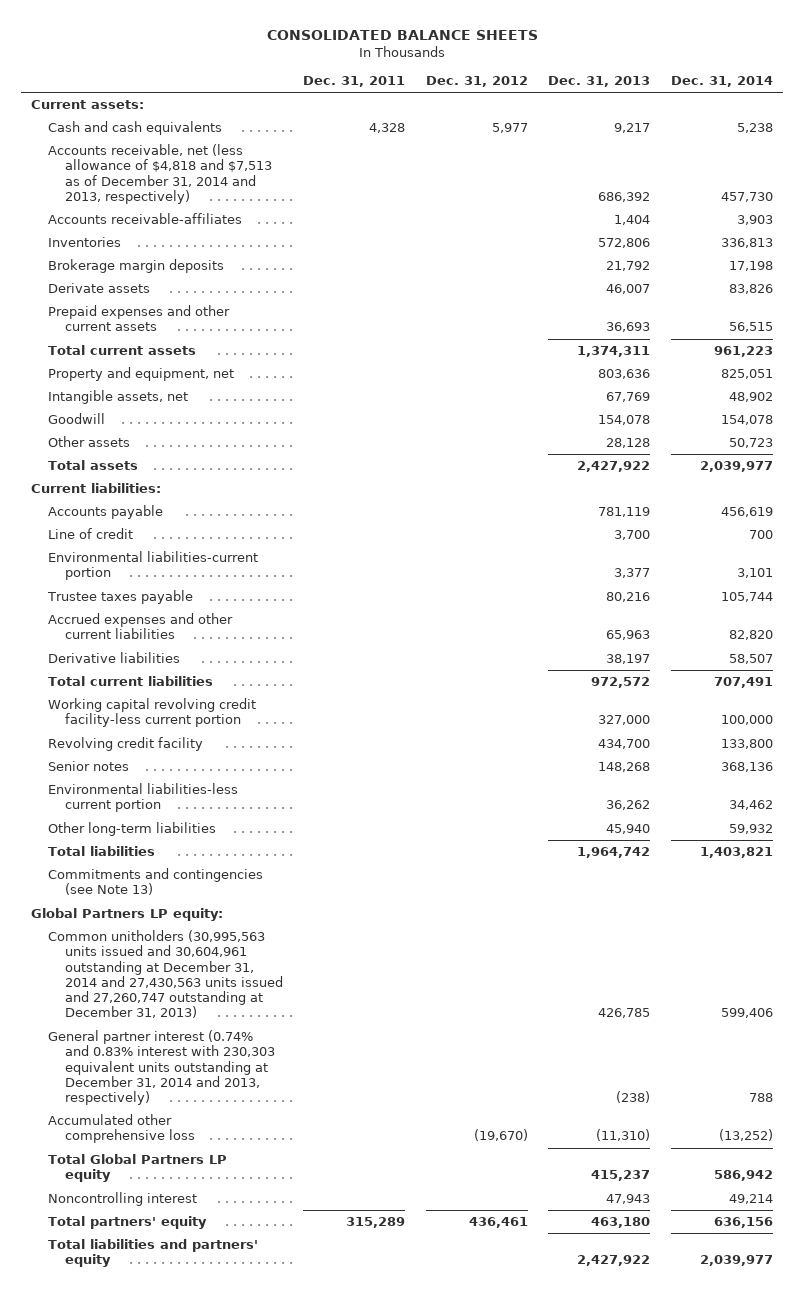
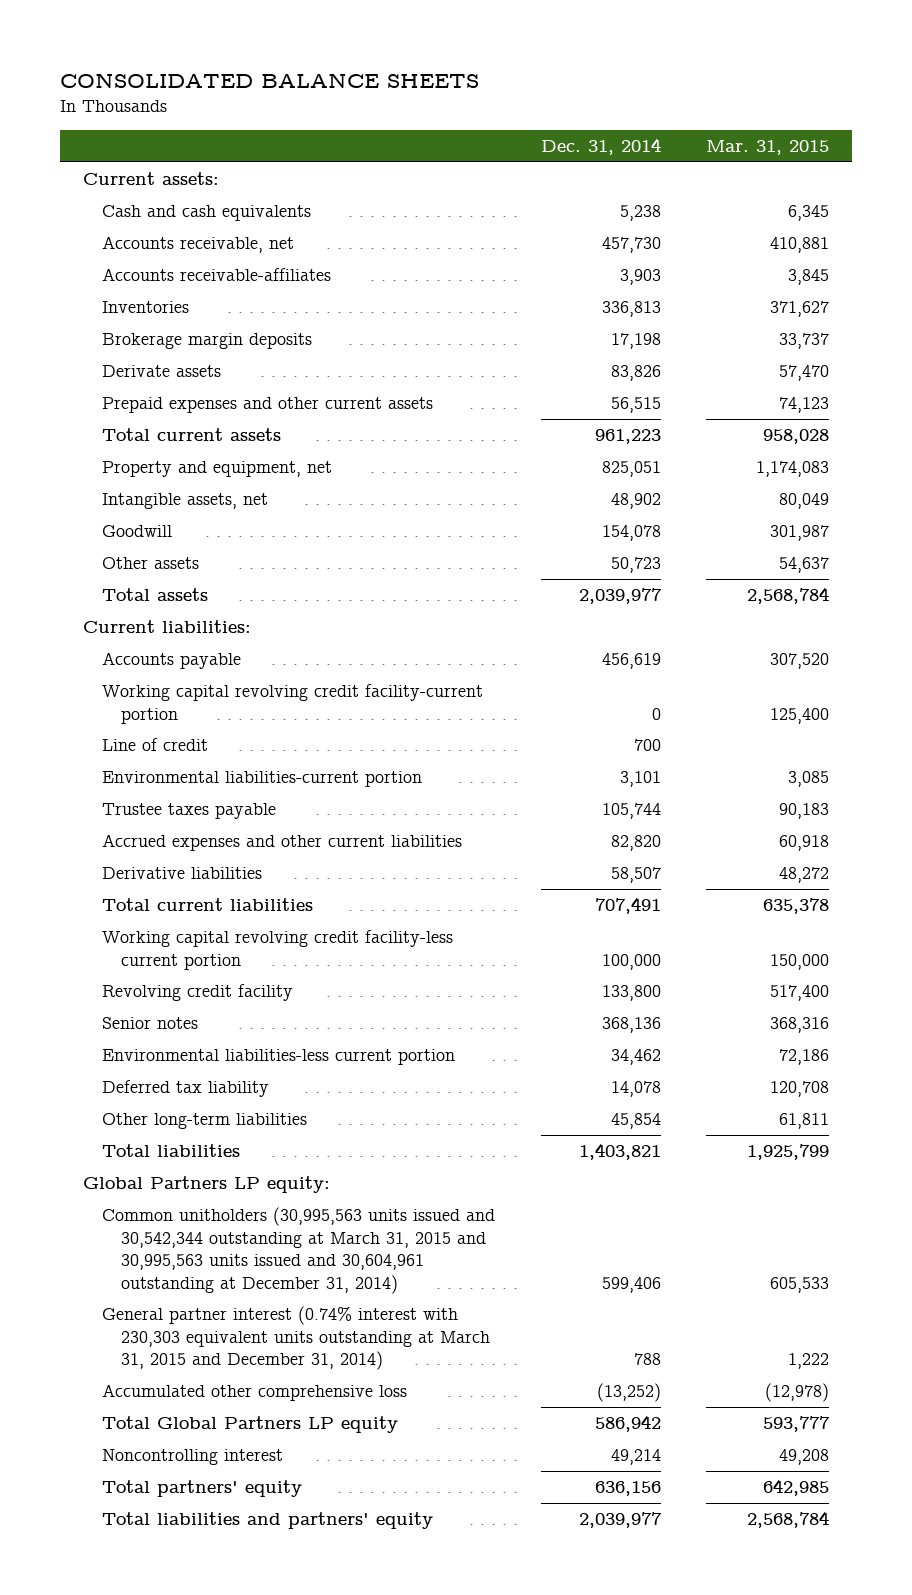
[303,76,406,88] Dec. 31, 2011 -> none
[425,76,528,88] Dec. 31, 2012 -> none
[548,76,651,88] Dec. 31, 2013 -> none
none -> [706,140,830,156] Mar. 31, 2015
[47,144,272,204] Accounts receivable, net (less allowance of $4,818 and $7,513 as of December 31, 2014 and 2013, respectively) -> [101,236,294,254] Accounts receivable, net
none -> [101,684,483,724] Working capital revolving credit facility-current portion
none -> [101,1080,269,1098] Deferred tax liability
[728,824,773,835] 59,932 -> [610,1113,661,1130] 45,854
[47,868,263,896] Commitments and contingencies (see Note 13) -> none
[47,930,283,1019] Common unitholders (30,995,563 units issued and 30,604,961 outstanding at December 31, 2014 and 27,430,563 units issued and 27,260,747 outstanding at December 31, 2013) -> [101,1207,495,1294] Common unitholders (30,995,563 units issued and 30,542,344 outstanding at March 31, 2015 and 30,995,563 units issued and 30,604,961 outstanding at December 31, 2014)
[47,1030,275,1106] General partner interest (0.74% and 0.83% interest with 230,303 equivalent units outstanding at December 31, 2014 and 2013, respectively) -> [101,1306,490,1371] General partner interest (0.74% interest with 230,303 equivalent units outstanding at March 31, 2015 and December 31, 2014)

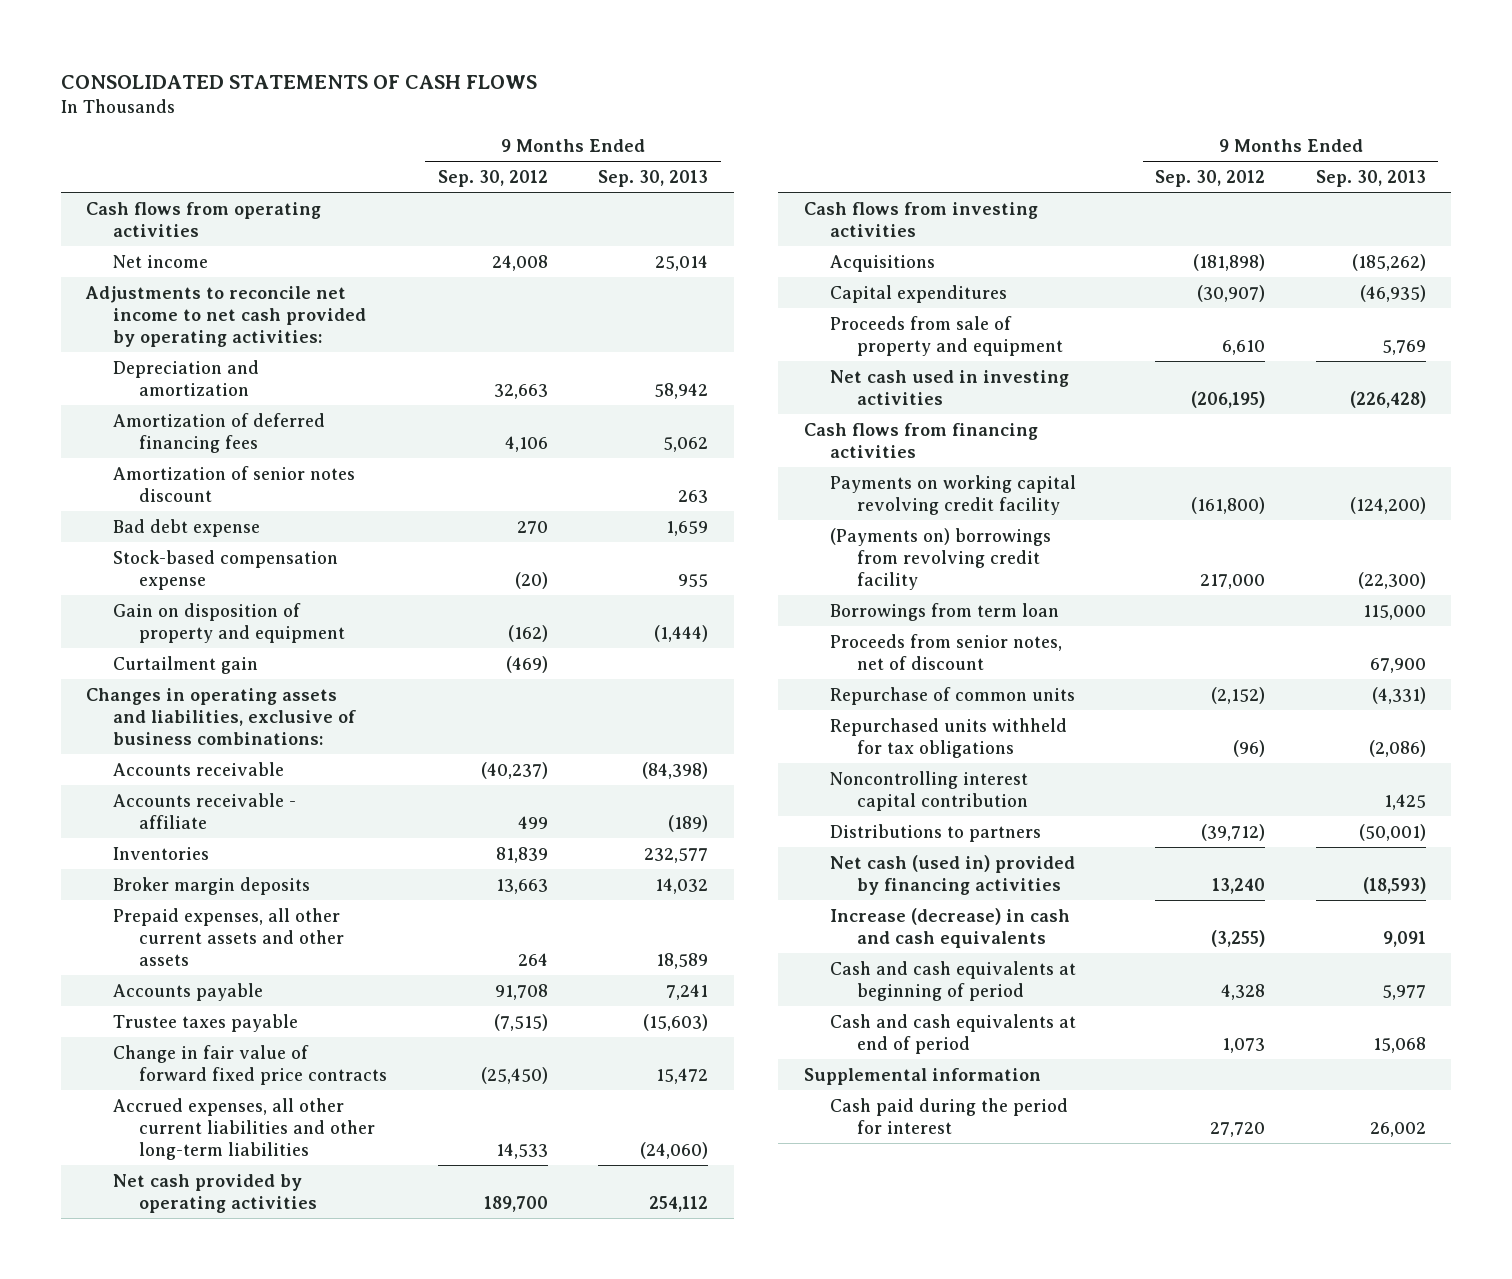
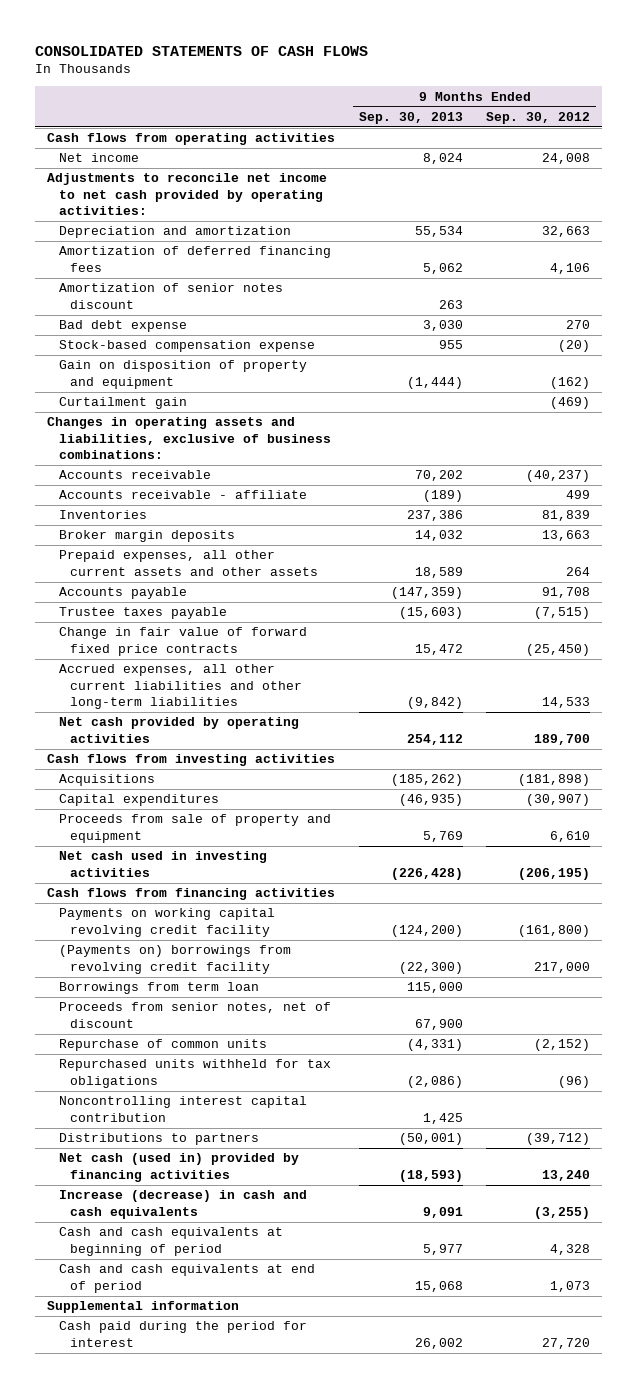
[655,254,709,271] 25,014 -> [422,153,463,165] 8,024
[654,382,709,399] 58,942 -> [414,226,463,238] 55,534
[666,520,709,536] 1,659 -> [422,320,463,332] 3,030
[642,761,709,779] (84,398) -> [414,470,463,482] 70,202
[644,847,709,863] 232,577 -> [406,510,463,522] 237,386
[666,983,709,1000] 7,241 -> [390,587,463,600] (147,359)
[640,1142,709,1160] (24,060) -> [406,697,463,710] (9,842)

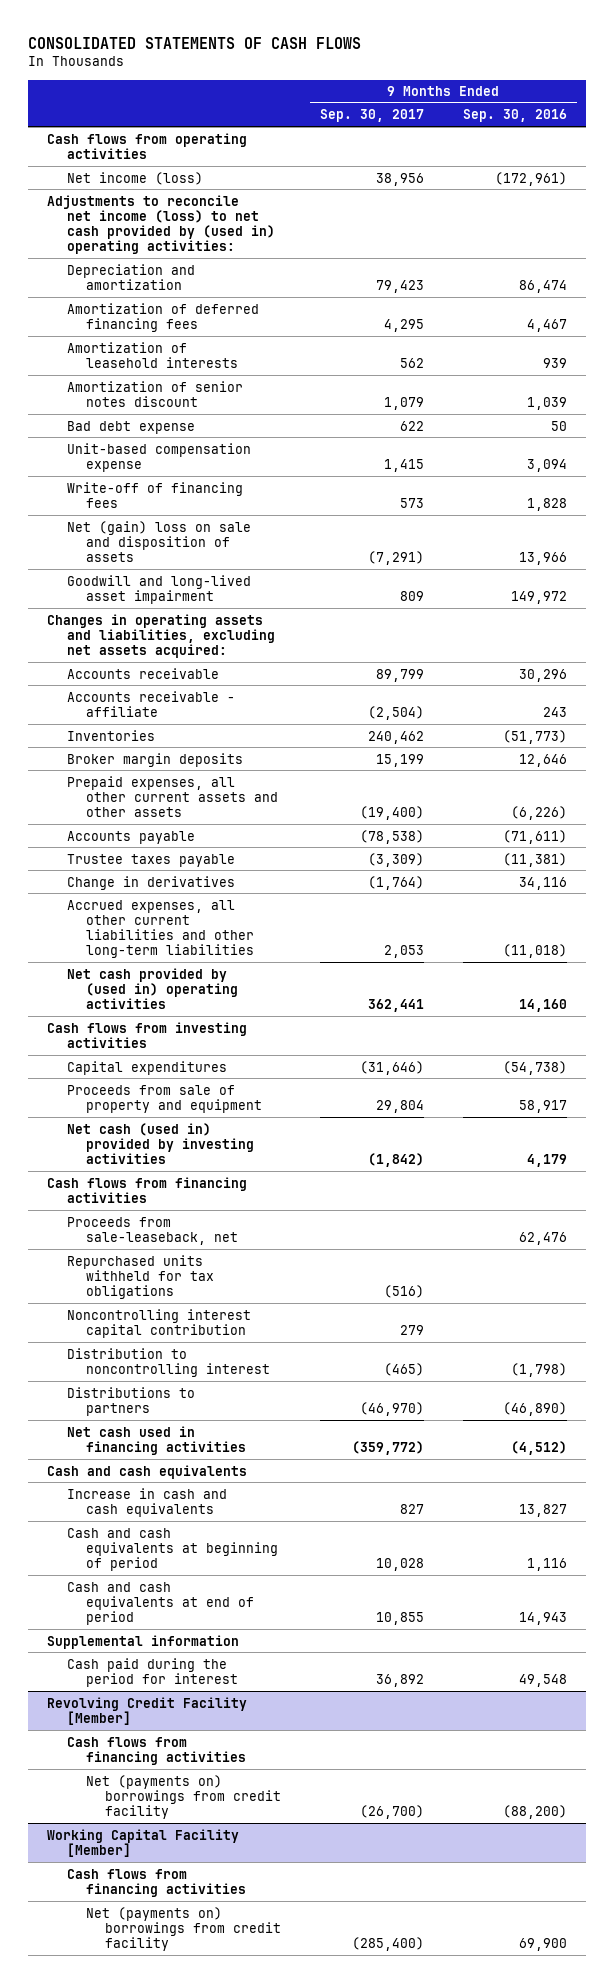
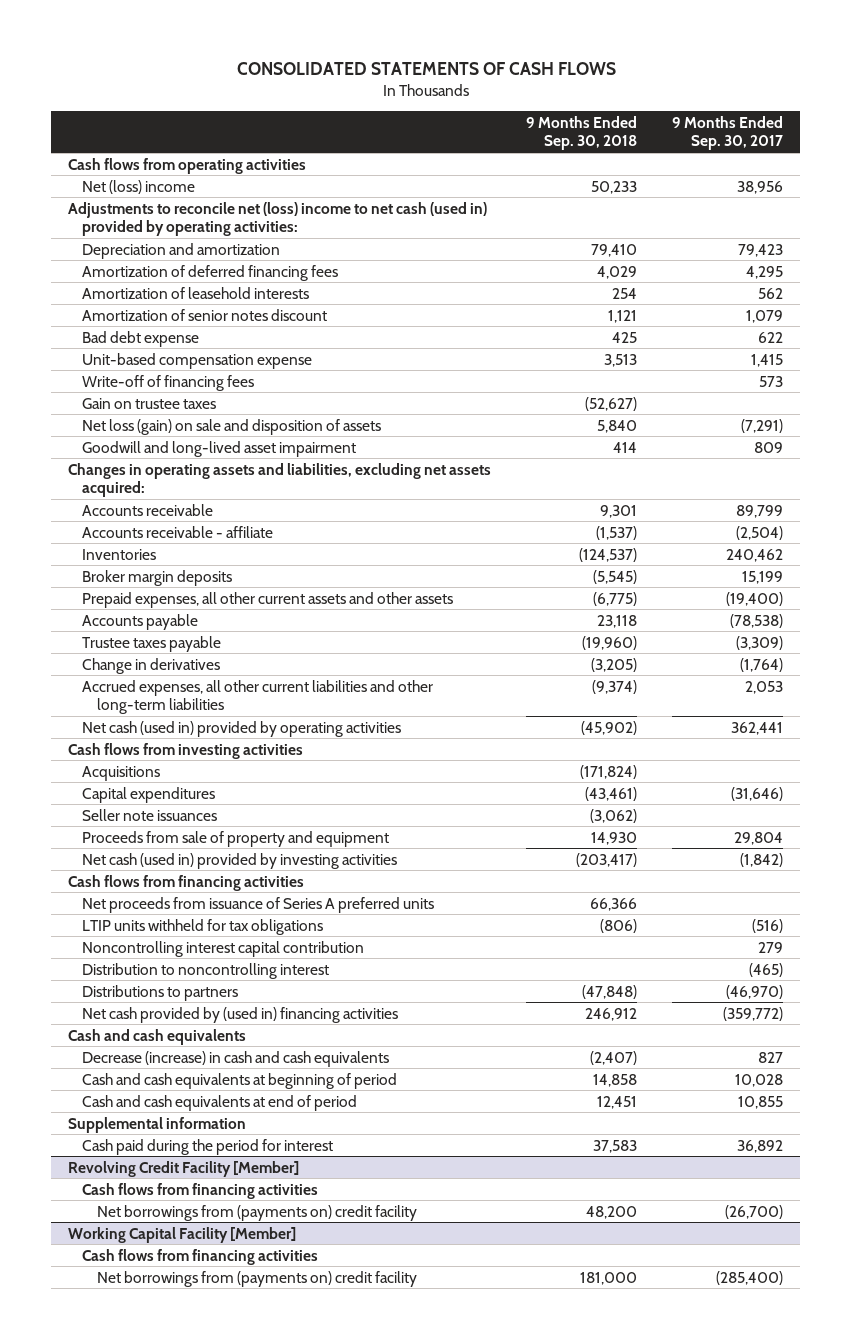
[462,109,567,123] Sep. 30, 2016 -> none
none -> [526,115,638,151] 9 Months Ended Sep. 30, 2018
[66,171,203,185] Net income (loss) -> [82,179,196,194] Net (loss) income
[47,194,275,255] Adjustments to reconcile net income (loss) to net cash provided by (used in) operating activities: -> [68,201,488,237] Adjustments to reconcile net (loss) income to net cash (used in) provided by operating activities:
none -> [82,397,217,409] Gain on trustee taxes
[66,520,251,563] Net (gain) loss on sale and disposition of assets -> [82,418,382,435] Net loss (gain) on sale and disposition of assets
[66,967,238,1010] Net cash provided by (used in) operating activities -> [82,720,402,737] Net cash (used in) provided by operating activities
none -> [82,765,161,781] Acquisitions
none -> [82,808,218,821] Seller note issuances
[66,1216,238,1245] Proceeds from sale-leaseback, net -> none
none -> [82,896,435,913] Net proceeds from issuance of Series A preferred units
[66,1254,214,1300] Repurchased units withheld for tax obligations -> [82,918,324,935] LTIP units withheld for tax obligations
[66,1425,246,1455] Net cash used in financing activities -> [82,1006,399,1023] Net cash provided by (used in) financing activities
[66,1487,227,1517] Increase in cash and cash equivalents -> [82,1050,390,1067] Decrease (increase) in cash and cash equivalents
[85,1774,281,1820] Net (payments on) borrowings from credit facility -> [96,1204,417,1221] Net borrowings from (payments on) credit facility
[85,1906,281,1952] Net (payments on) borrowings from credit facility -> [96,1270,417,1287] Net borrowings from (payments on) credit facility

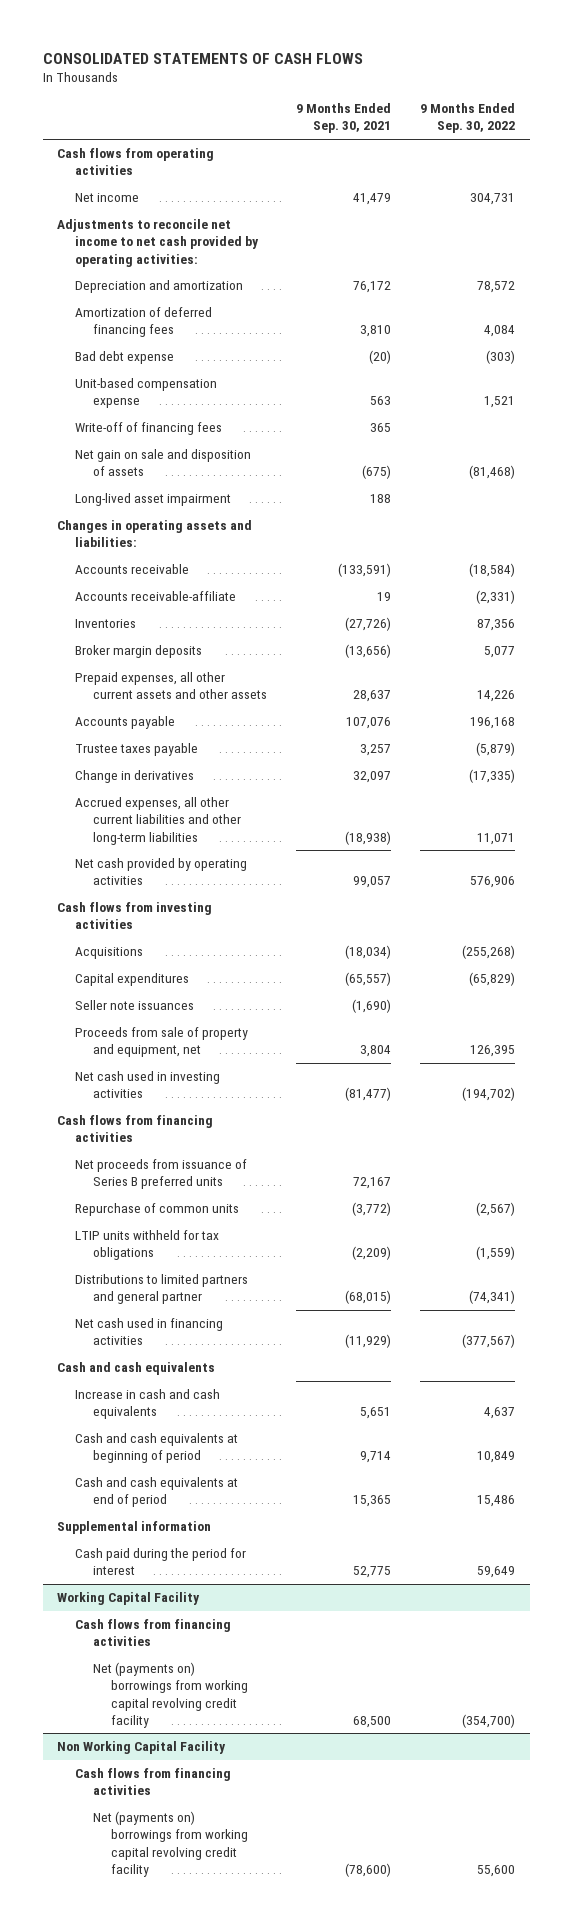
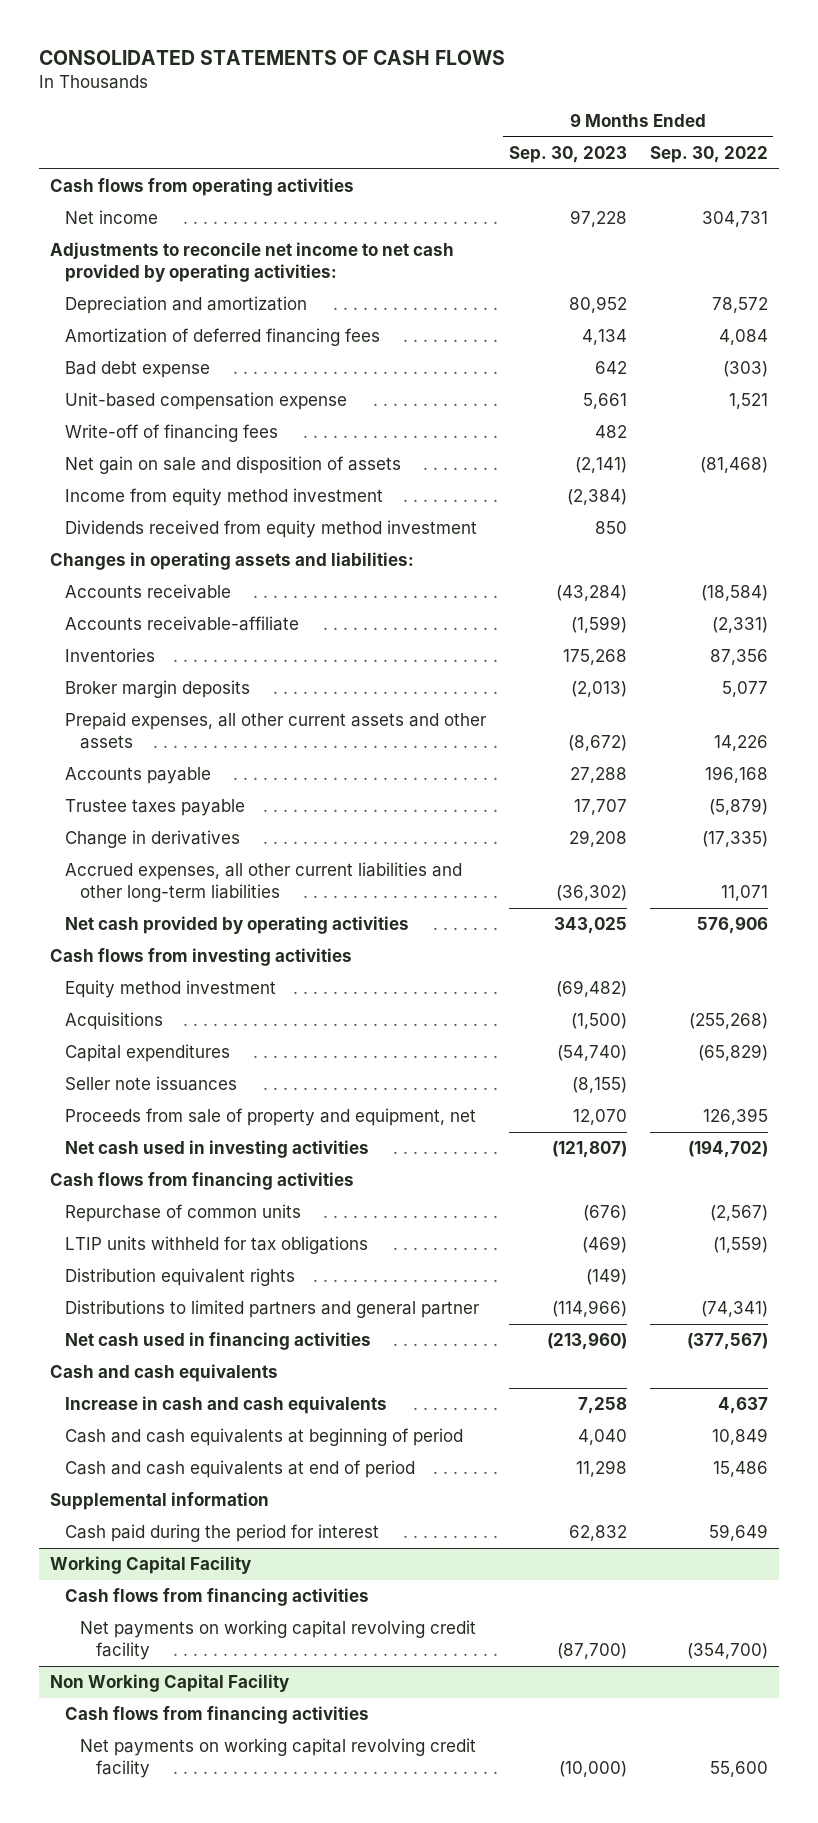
[296,103,392,134] 9 Months Ended Sep. 30, 2021 -> none
none -> [509,146,628,164] Sep. 30, 2023
[75,493,232,507] Long-lived asset impairment -> none
none -> [65,488,384,507] Income from equity method investment
none -> [65,520,478,539] Dividends received from equity method investment
none -> [65,980,277,999] Equity method investment
[75,1159,248,1190] Net proceeds from issuance of Series B preferred units -> none
none -> [65,1268,296,1287] Distribution equivalent rights
[93,1662,249,1728] Net (payments on) borrowings from working capital revolving credit facility -> [80,1620,477,1661] Net payments on working capital revolving credit facility
[93,1811,249,1877] Net (payments on) borrowings from working capital revolving credit facility -> [80,1738,477,1779] Net payments on working capital revolving credit facility

